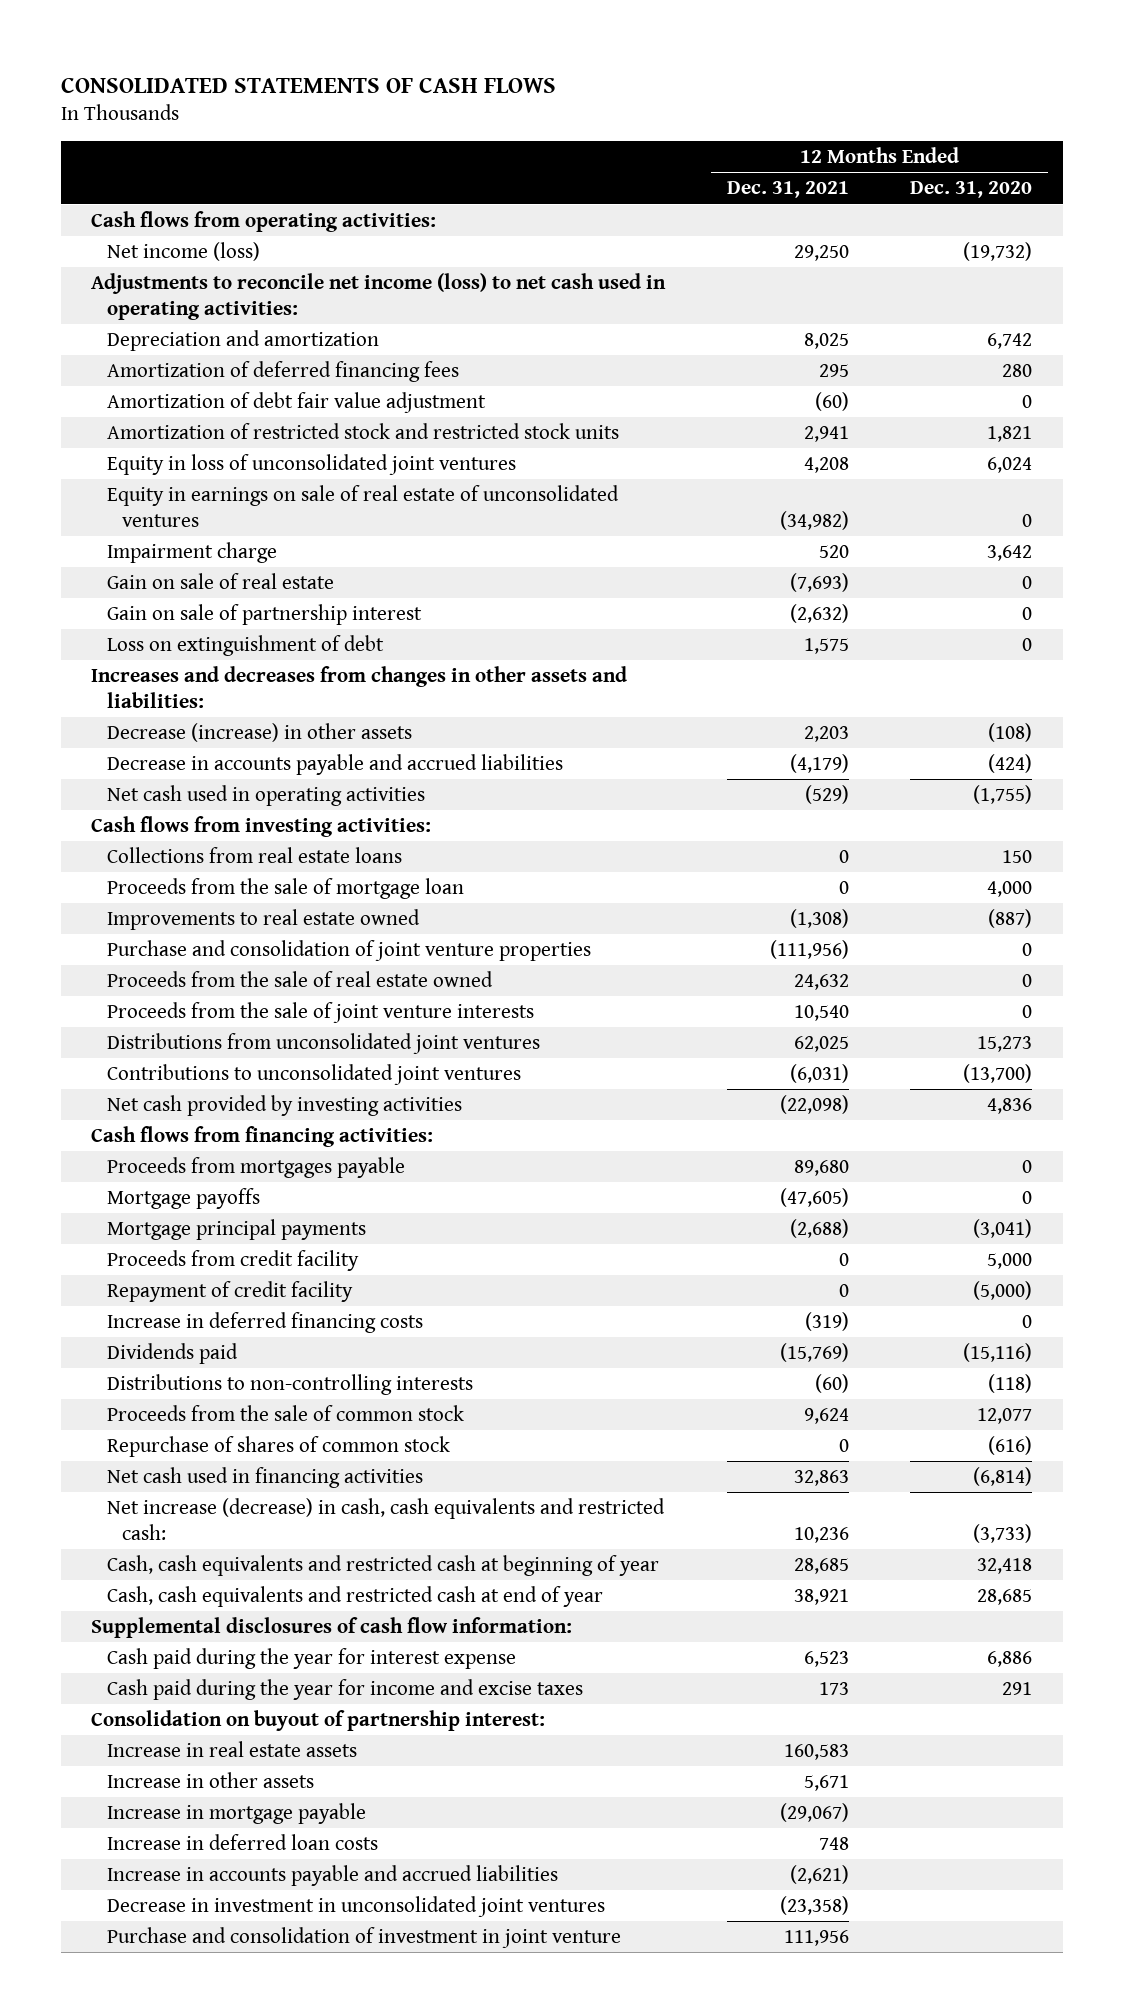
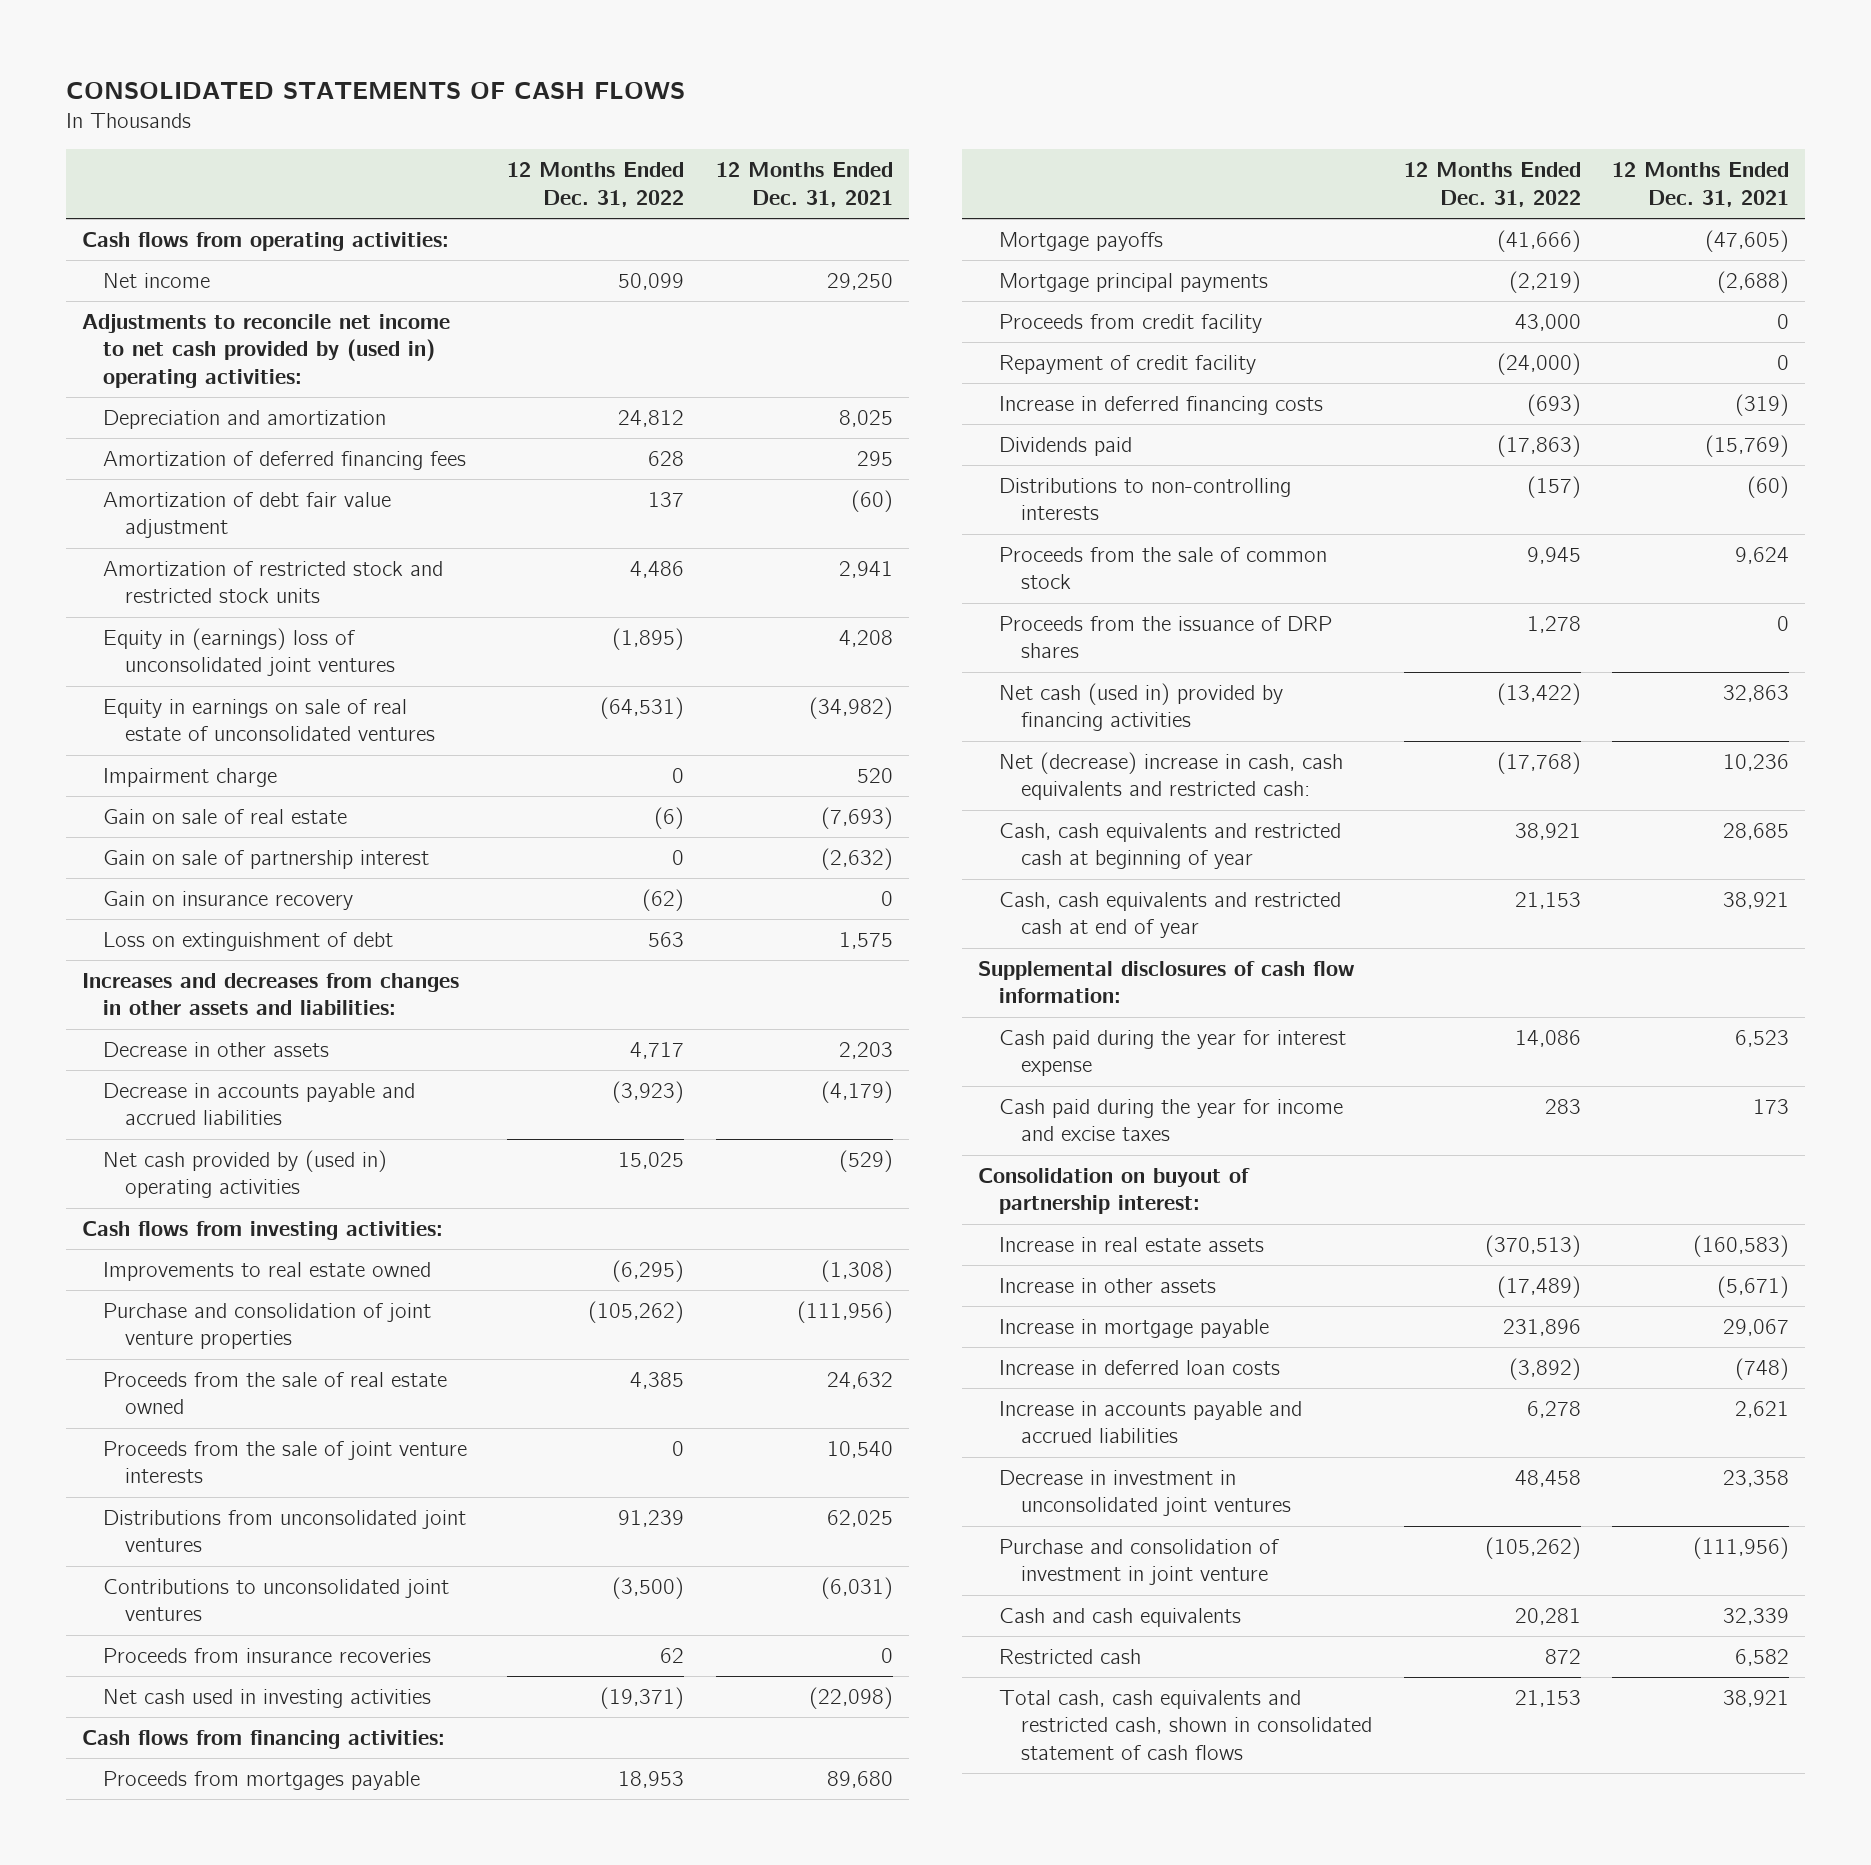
[910,181,1033,199] Dec. 31, 2020 -> none
none -> [507,162,685,207] 12 Months Ended Dec. 31, 2022
[106,242,260,262] Net income (loss) -> [103,273,211,289] Net income
[91,273,667,320] Adjustments to reconcile net income (loss) to net cash used in operating activities: -> [82,314,451,388] Adjustments to reconcile net income to net cash provided by (used in) operating activities:
[106,454,516,476] Equity in loss of unconsolidated joint ventures -> [103,628,395,677] Equity in (earnings) loss of unconsolidated joint ventures
none -> [103,891,354,911] Gain on insurance recovery
[106,723,412,743] Decrease (increase) in other assets -> [103,1042,330,1058] Decrease in other assets
[106,785,425,807] Net cash used in operating activities -> [103,1150,388,1199] Net cash provided by (used in) operating activities
[106,847,402,864] Collections from real estate loans -> none
[106,878,464,900] Proceeds from the sale of mortgage loan -> none
none -> [103,1648,432,1664] Proceeds from insurance recoveries
[106,1095,462,1117] Net cash provided by investing activities -> [103,1689,432,1709] Net cash used in investing activities
[106,1436,450,1458] Repurchase of shares of common stock -> none
none -> [999,616,1333,659] Proceeds from the issuance of DRP shares
[106,1467,423,1489] Net cash used in financing activities -> [999,683,1284,732] Net cash (used in) provided by financing activities
[106,1498,665,1540] Net increase (decrease) in cash, cash equivalents and restricted cash: -> [999,752,1344,801] Net (decrease) increase in cash, cash equivalents and restricted cash:
[783,1744,849,1761] 160,583 -> [1693,1235,1790,1258] (160,583)
[803,1775,849,1792] 5,671 -> [1717,1276,1790,1299] (5,671)
[779,1803,849,1823] (29,067) -> [1723,1319,1790,1337] 29,067
[818,1837,849,1851] 748 -> [1735,1358,1790,1381] (748)
[789,1865,849,1885] (2,621) -> [1735,1401,1790,1419] 2,621
[779,1896,849,1916] (23,358) -> [1723,1470,1790,1488] 23,358
[783,1930,849,1947] 111,956 -> [1693,1537,1790,1560] (111,956)
none -> [999,1608,1242,1628] Cash and cash equivalents
none -> [999,1649,1142,1665] Restricted cash
none -> [999,1690,1372,1760] Total cash, cash equivalents and restricted cash, shown in consolidated statement of cash flows

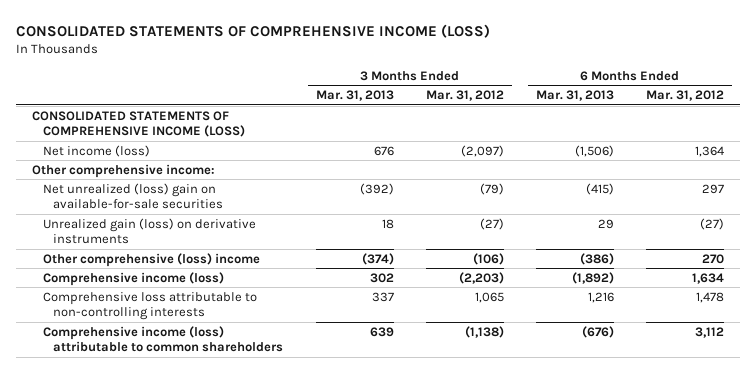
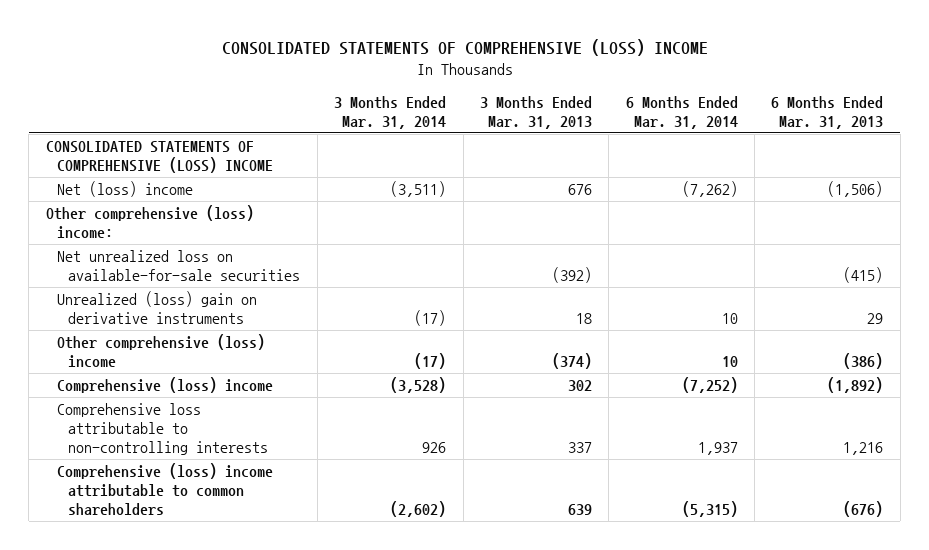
[16,24,491,39] CONSOLIDATED STATEMENTS OF COMPREHENSIVE INCOME (LOSS) -> [221,39,708,57] CONSOLIDATED STATEMENTS OF COMPREHENSIVE (LOSS) INCOME
[425,90,504,102] Mar. 31, 2012 -> none
[646,90,725,102] Mar. 31, 2012 -> none
none -> [334,95,447,129] 3 Months Ended Mar. 31, 2014
none -> [625,95,738,129] 6 Months Ended Mar. 31, 2014
[32,110,245,138] CONSOLIDATED STATEMENTS OF COMPREHENSIVE INCOME (LOSS) -> [45,141,274,174] CONSOLIDATED STATEMENTS OF COMPREHENSIVE (LOSS) INCOME
[42,144,150,157] Net income (loss) -> [57,181,194,198] Net (loss) income
[32,163,216,178] Other comprehensive income: -> [45,205,254,240] Other comprehensive (loss) income:
[42,182,224,210] Net unrealized (loss) gain on available-for-sale securities -> [57,250,301,282] Net unrealized loss on available-for-sale securities
[42,217,256,245] Unrealized gain (loss) on derivative instruments -> [57,291,258,325] Unrealized (loss) gain on derivative instruments
[42,271,224,286] Comprehensive income (loss) -> [57,377,274,394] Comprehensive (loss) income
[42,325,284,353] Comprehensive income (loss) attributable to common shareholders -> [57,463,274,516] Comprehensive (loss) income attributable to common shareholders

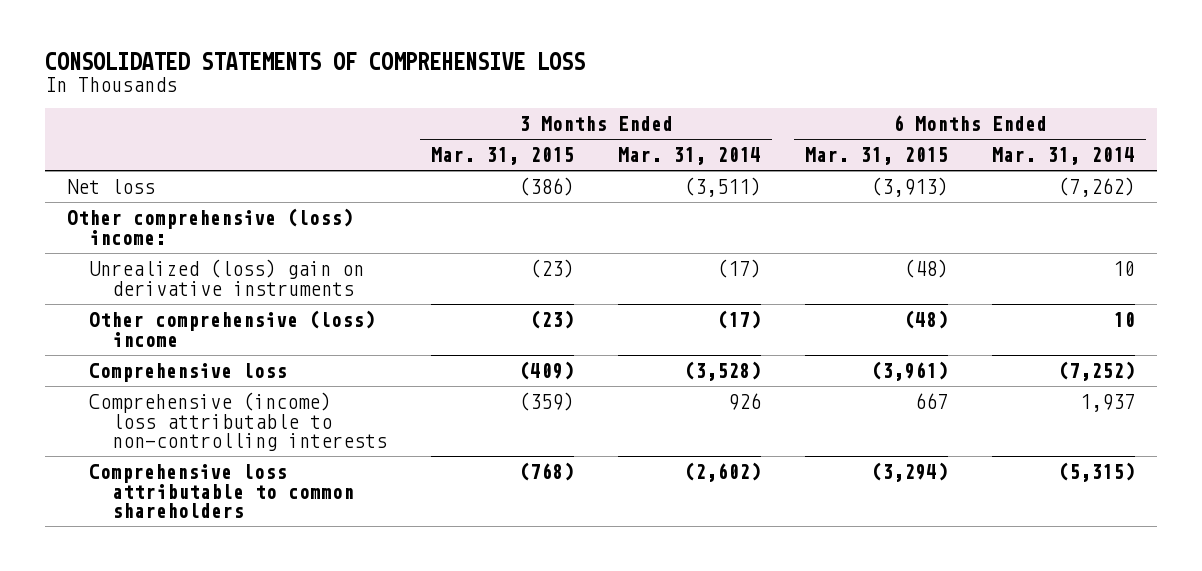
[221,39,708,57] CONSOLIDATED STATEMENTS OF COMPREHENSIVE (LOSS) INCOME -> [44,52,585,71] CONSOLIDATED STATEMENTS OF COMPREHENSIVE LOSS
[479,95,592,129] 3 Months Ended Mar. 31, 2013 -> none
[771,95,884,129] 6 Months Ended Mar. 31, 2013 -> none
none -> [430,146,574,165] Mar. 31, 2015
none -> [804,146,948,165] Mar. 31, 2015
[45,141,274,174] CONSOLIDATED STATEMENTS OF COMPREHENSIVE (LOSS) INCOME -> none
[57,181,194,198] Net (loss) income -> [67,178,156,194] Net loss
[57,250,301,282] Net unrealized loss on available-for-sale securities -> none
[57,377,274,394] Comprehensive (loss) income -> [89,362,288,382] Comprehensive loss
[57,403,269,456] Comprehensive loss attributable to non-controlling interests -> [89,391,387,452] Comprehensive (income) loss attributable to non-controlling interests
[57,463,274,516] Comprehensive (loss) income attributable to common shareholders -> [89,463,354,519] Comprehensive loss attributable to common shareholders

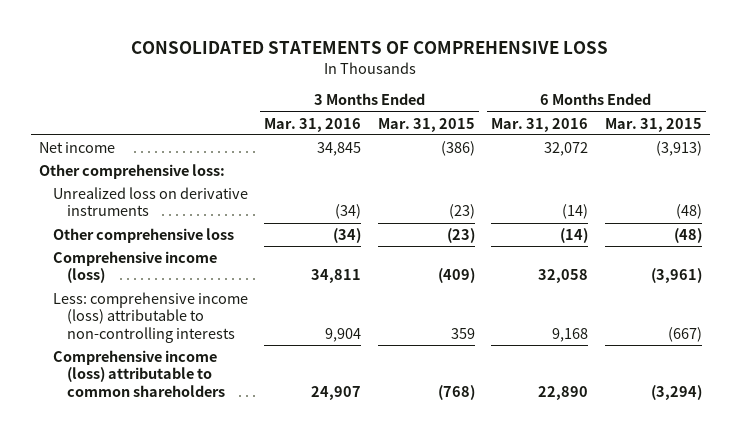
[617,146,761,165] Mar. 31, 2014 -> none
[991,146,1135,165] Mar. 31, 2014 -> none
none -> [264,117,362,132] Mar. 31, 2016
none -> [491,117,589,132] Mar. 31, 2016
[67,178,156,194] Net loss -> [39,142,116,154] Net income
[67,207,354,245] Other comprehensive (loss) income: -> [39,164,226,180] Other comprehensive loss:
[89,258,365,296] Unrealized (loss) gain on derivative instruments -> [53,187,249,217] Unrealized loss on derivative instruments
[89,309,376,347] Other comprehensive (loss) income -> [53,228,235,244] Other comprehensive loss
[89,362,288,382] Comprehensive loss -> [53,251,218,284] Comprehensive income (loss)
[89,391,387,452] Comprehensive (income) loss attributable to non-controlling interests -> [53,292,249,343] Less: comprehensive income (loss) attributable to non-controlling interests
[518,391,574,411] (359) -> [450,327,475,339] 359
[914,392,948,409] 667 -> [667,326,702,342] (667)
[89,463,354,519] Comprehensive loss attributable to common shareholders -> [53,350,225,397] Comprehensive income (loss) attributable to common shareholders

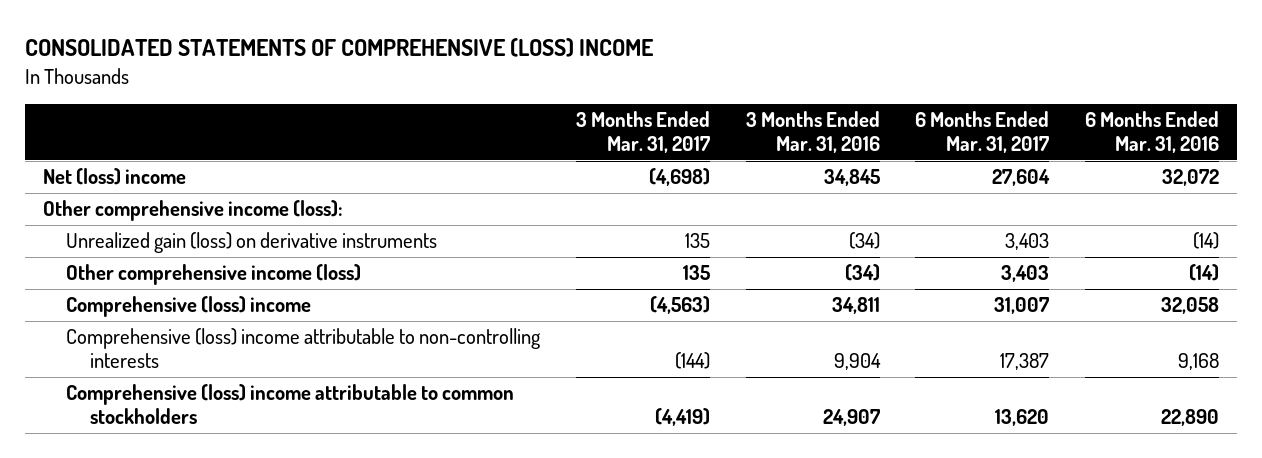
[131,40,609,54] CONSOLIDATED STATEMENTS OF COMPREHENSIVE LOSS -> [24,38,654,58] CONSOLIDATED STATEMENTS OF COMPREHENSIVE (LOSS) INCOME
[377,117,475,132] Mar. 31, 2015 -> none
[604,117,702,132] Mar. 31, 2015 -> none
none -> [575,111,710,154] 3 Months Ended Mar. 31, 2017
none -> [915,111,1050,154] 6 Months Ended Mar. 31, 2017
[39,142,116,154] Net income -> [42,168,186,186] Net (loss) income
[39,164,226,180] Other comprehensive loss: -> [42,200,343,222] Other comprehensive income (loss):
[53,187,249,217] Unrealized loss on derivative instruments -> [66,232,438,254] Unrealized gain (loss) on derivative instruments
[53,228,235,244] Other comprehensive loss -> [66,264,362,286] Other comprehensive income (loss)
[53,251,218,284] Comprehensive income (loss) -> [66,296,312,318] Comprehensive (loss) income
[53,292,249,343] Less: comprehensive income (loss) attributable to non-controlling interests -> [66,328,542,369] Comprehensive (loss) income attributable to non-controlling interests
[53,350,225,397] Comprehensive income (loss) attributable to common shareholders -> [66,384,515,425] Comprehensive (loss) income attributable to common stockholders

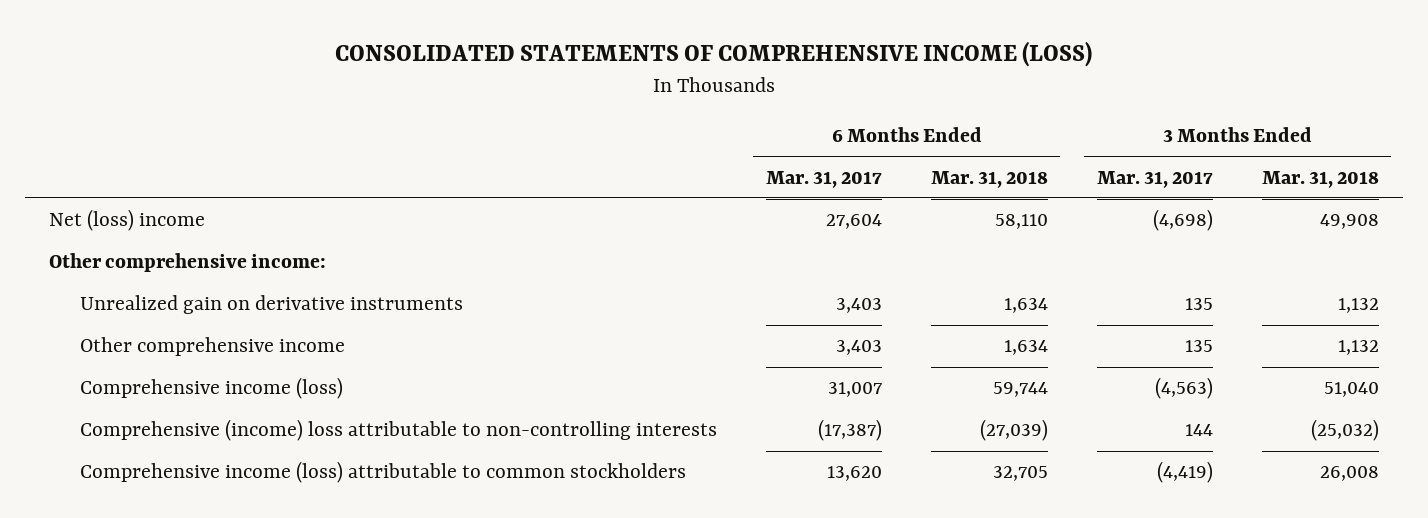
[24,38,654,58] CONSOLIDATED STATEMENTS OF COMPREHENSIVE (LOSS) INCOME -> [334,40,1092,67] CONSOLIDATED STATEMENTS OF COMPREHENSIVE INCOME (LOSS)
[745,111,880,154] 3 Months Ended Mar. 31, 2016 -> none
[1085,111,1220,154] 6 Months Ended Mar. 31, 2016 -> none
none -> [930,170,1048,188] Mar. 31, 2018
none -> [1261,170,1379,188] Mar. 31, 2018
[42,200,343,222] Other comprehensive income (loss): -> [49,253,327,273] Other comprehensive income:
[66,232,438,254] Unrealized gain (loss) on derivative instruments -> [79,295,463,315] Unrealized gain on derivative instruments
[66,264,362,286] Other comprehensive income (loss) -> [79,337,345,357] Other comprehensive income
[66,296,312,318] Comprehensive (loss) income -> [79,377,343,400] Comprehensive income (loss)
[66,328,542,369] Comprehensive (loss) income attributable to non-controlling interests -> [79,419,717,442] Comprehensive (income) loss attributable to non-controlling interests
[674,352,710,370] (144) -> [1184,424,1213,437] 144
[1000,353,1050,371] 17,387 -> [817,419,882,442] (17,387)
[66,384,515,425] Comprehensive (loss) income attributable to common stockholders -> [79,461,686,484] Comprehensive income (loss) attributable to common stockholders

